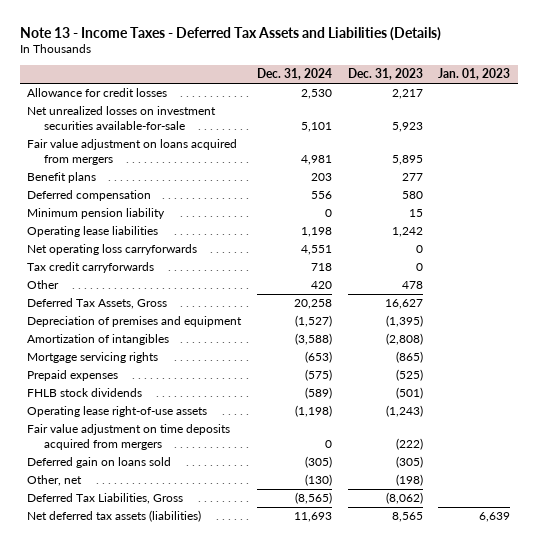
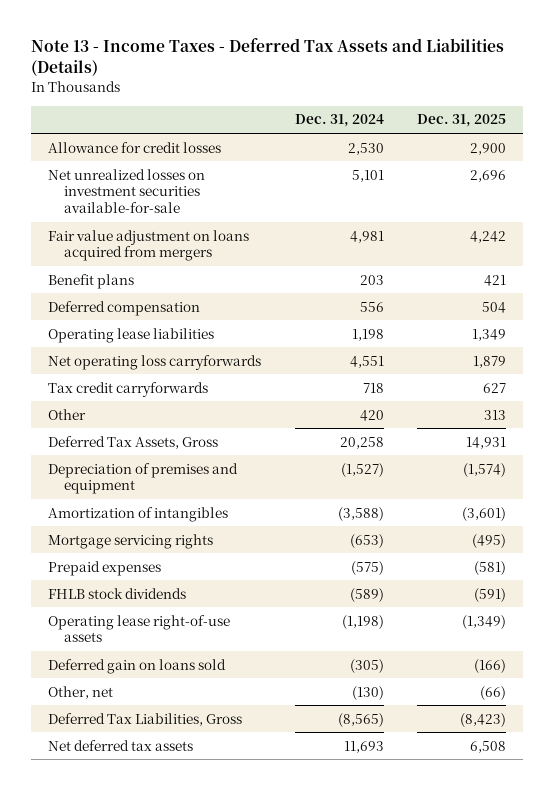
[347,68,423,81] Dec. 31, 2023 -> none
[438,68,511,81] Jan. 01, 2023 -> none
none -> [417,114,507,128] Dec. 31, 2025
[27,208,166,220] Minimum pension liability -> none
[27,424,231,451] Fair value adjustment on time deposits acquired from mergers -> none
[27,510,202,523] Net deferred tax assets (liabilities) -> [47,739,193,751] Net deferred tax assets

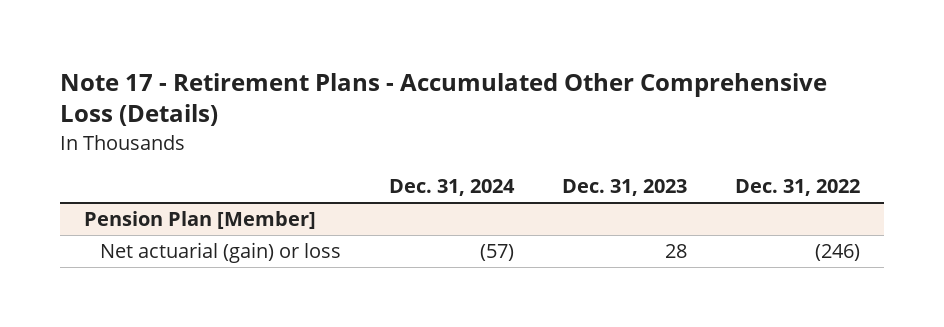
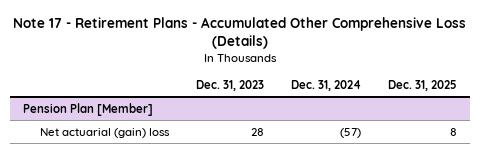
[735,179,861,197] Dec. 31, 2022 -> none
none -> [387,79,457,91] Dec. 31, 2025
[100,242,342,264] Net actuarial (gain) or loss -> [39,127,170,138] Net actuarial (gain) loss

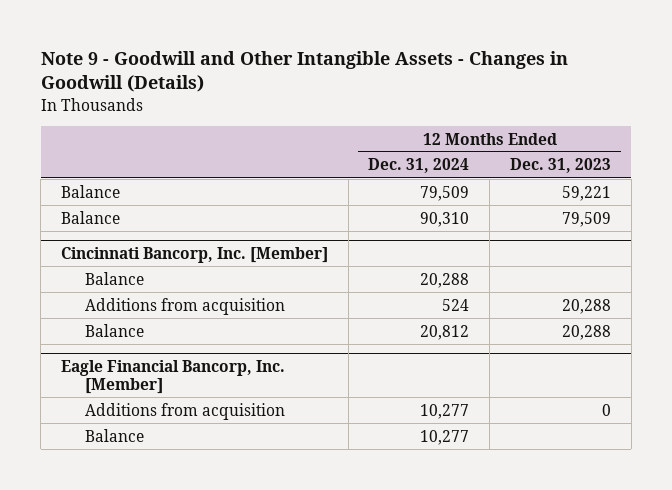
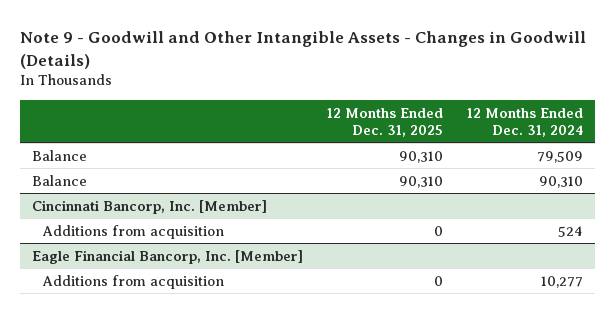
[509,158,611,174] Dec. 31, 2023 -> none
none -> [327,107,444,137] 12 Months Ended Dec. 31, 2025
[84,271,144,285] Balance -> none
[84,323,144,337] Balance -> none
[84,428,144,442] Balance -> none

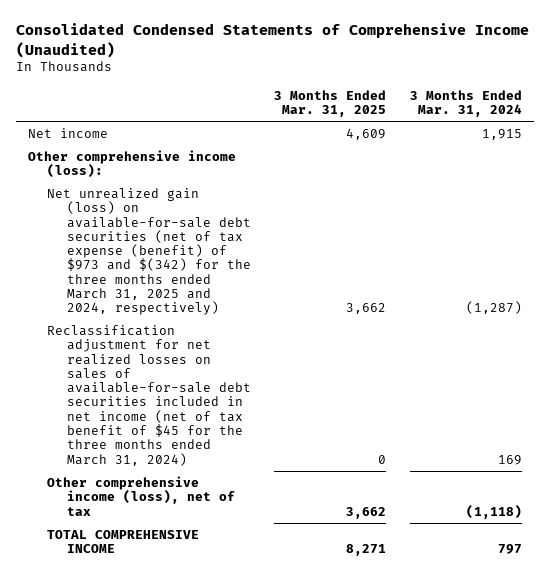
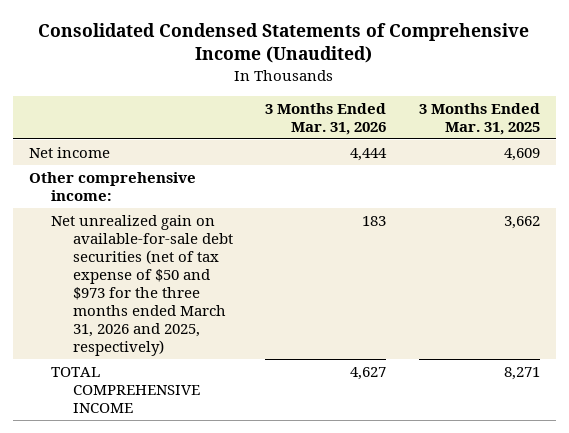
[409,89,522,118] 3 Months Ended Mar. 31, 2024 -> none
none -> [265,102,387,135] 3 Months Ended Mar. 31, 2026
[47,324,251,466] Reclassification adjustment for net realized losses on sales of available-for-sale debt securities included in net income (net of tax benefit of $45 for the three months ended March 31, 2024) -> none
[47,475,235,516] Other comprehensive income (loss), net of tax -> none
[27,149,236,179] Other comprehensive income (loss): -> [29,171,197,201] Other comprehensive income:
[47,187,251,316] Net unrealized gain (loss) on available-for-sale debt securities (net of tax expense (benefit) of $973 and $(342) for the three months ended March 31, 2025 and 2024, respectively) -> [51,214,233,356] Net unrealized gain on available-for-sale debt securities (net of tax expense of $50 and $973 for the three months ended March 31, 2026 and 2025, respectively)

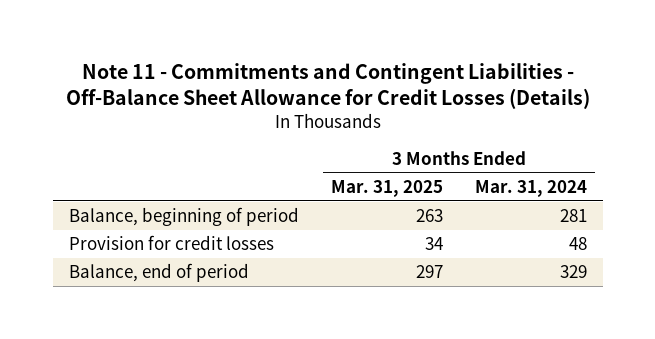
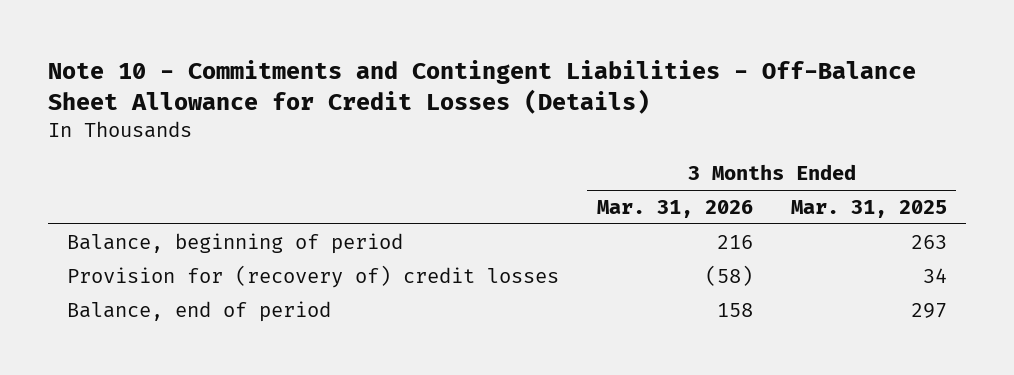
[65,62,590,109] Note 11 - Commitments and Contingent Liabilities - Off-Balance Sheet Allowance for Credit Losses (Details) -> [47,59,916,114] Note 10 - Commitments and Contingent Liabilities - Off-Balance Sheet Allowance for Credit Losses (Details)
[474,179,587,197] Mar. 31, 2024 -> none
none -> [596,200,753,219] Mar. 31, 2026
[68,235,274,251] Provision for credit losses -> [66,264,559,288] Provision for (recovery of) credit losses

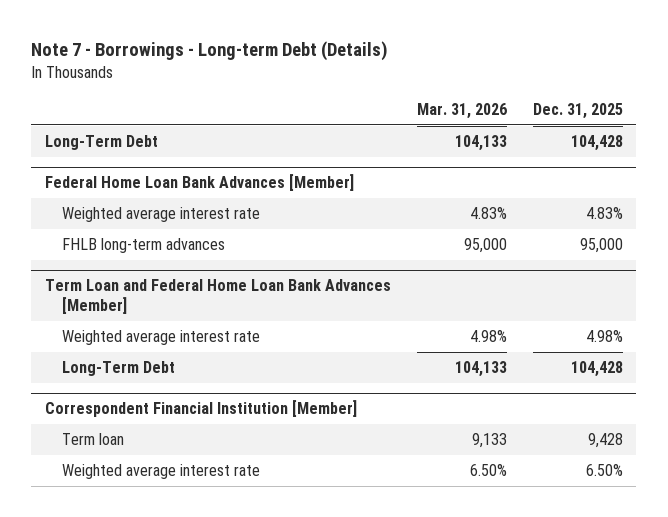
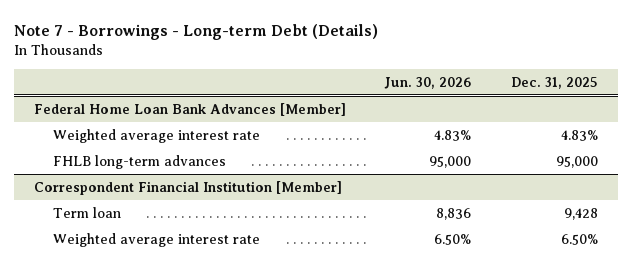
[416,102,507,119] Mar. 31, 2026 -> none
none -> [384,76,472,89] Jun. 30, 2026
[44,135,158,151] Long-Term Debt -> none
[44,279,391,315] Term Loan and Federal Home Loan Bank Advances [Member] -> none
[61,330,260,346] Weighted average interest rate -> none
[61,361,175,377] Long-Term Debt -> none

